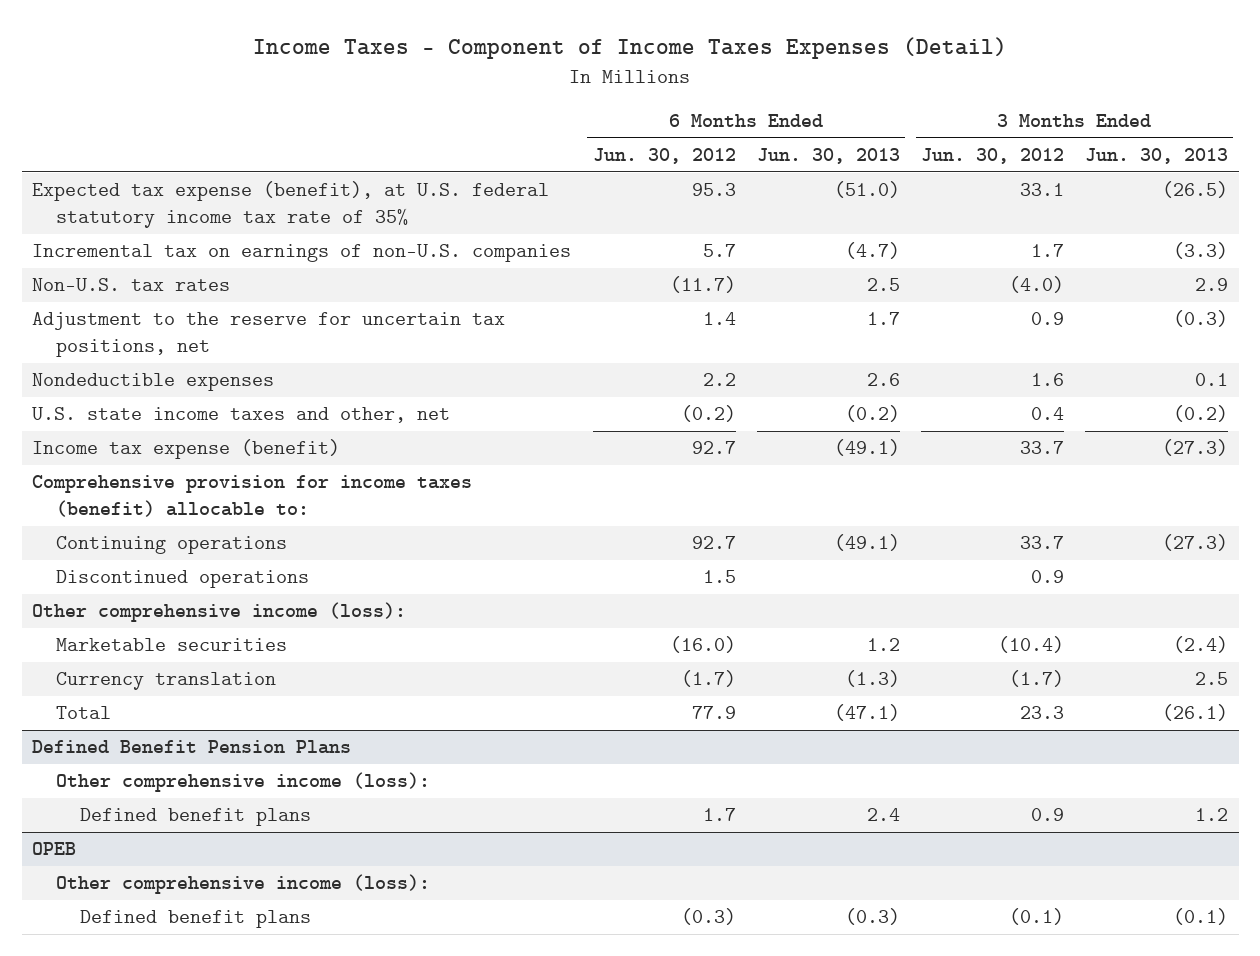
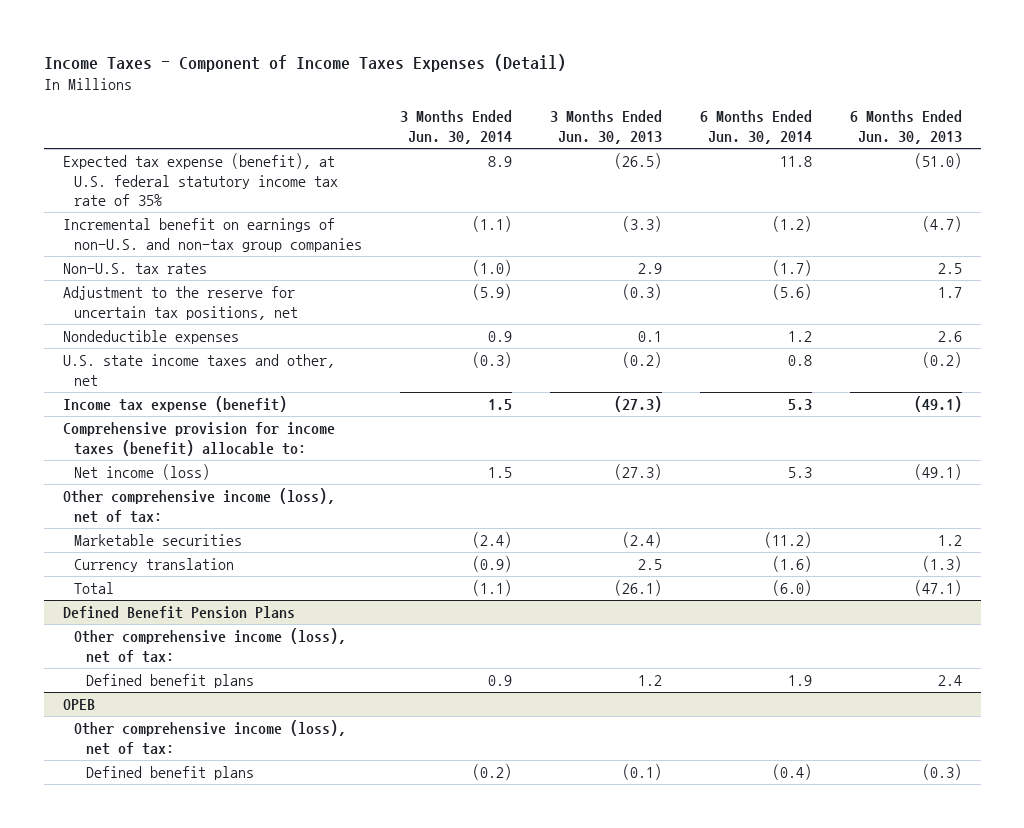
[592,148,736,165] Jun. 30, 2012 -> none
[920,148,1064,165] Jun. 30, 2012 -> none
none -> [400,110,513,144] 3 Months Ended Jun. 30, 2014
none -> [699,110,812,144] 6 Months Ended Jun. 30, 2014
[32,244,572,263] Incremental tax on earnings of non-U.S. companies -> [62,218,363,252] Incremental benefit on earnings of non-U.S. and non-tax group companies
[56,570,310,589] Discontinued operations -> none
[56,536,288,555] Continuing operations -> [74,464,211,481] Net income (loss)
[32,602,407,623] Other comprehensive income (loss): -> [62,488,335,523] Other comprehensive income (loss), net of tax:
[56,772,431,793] Other comprehensive income (loss): -> [74,628,347,663] Other comprehensive income (loss), net of tax:
[56,874,431,895] Other comprehensive income (loss): -> [74,720,347,755] Other comprehensive income (loss), net of tax:

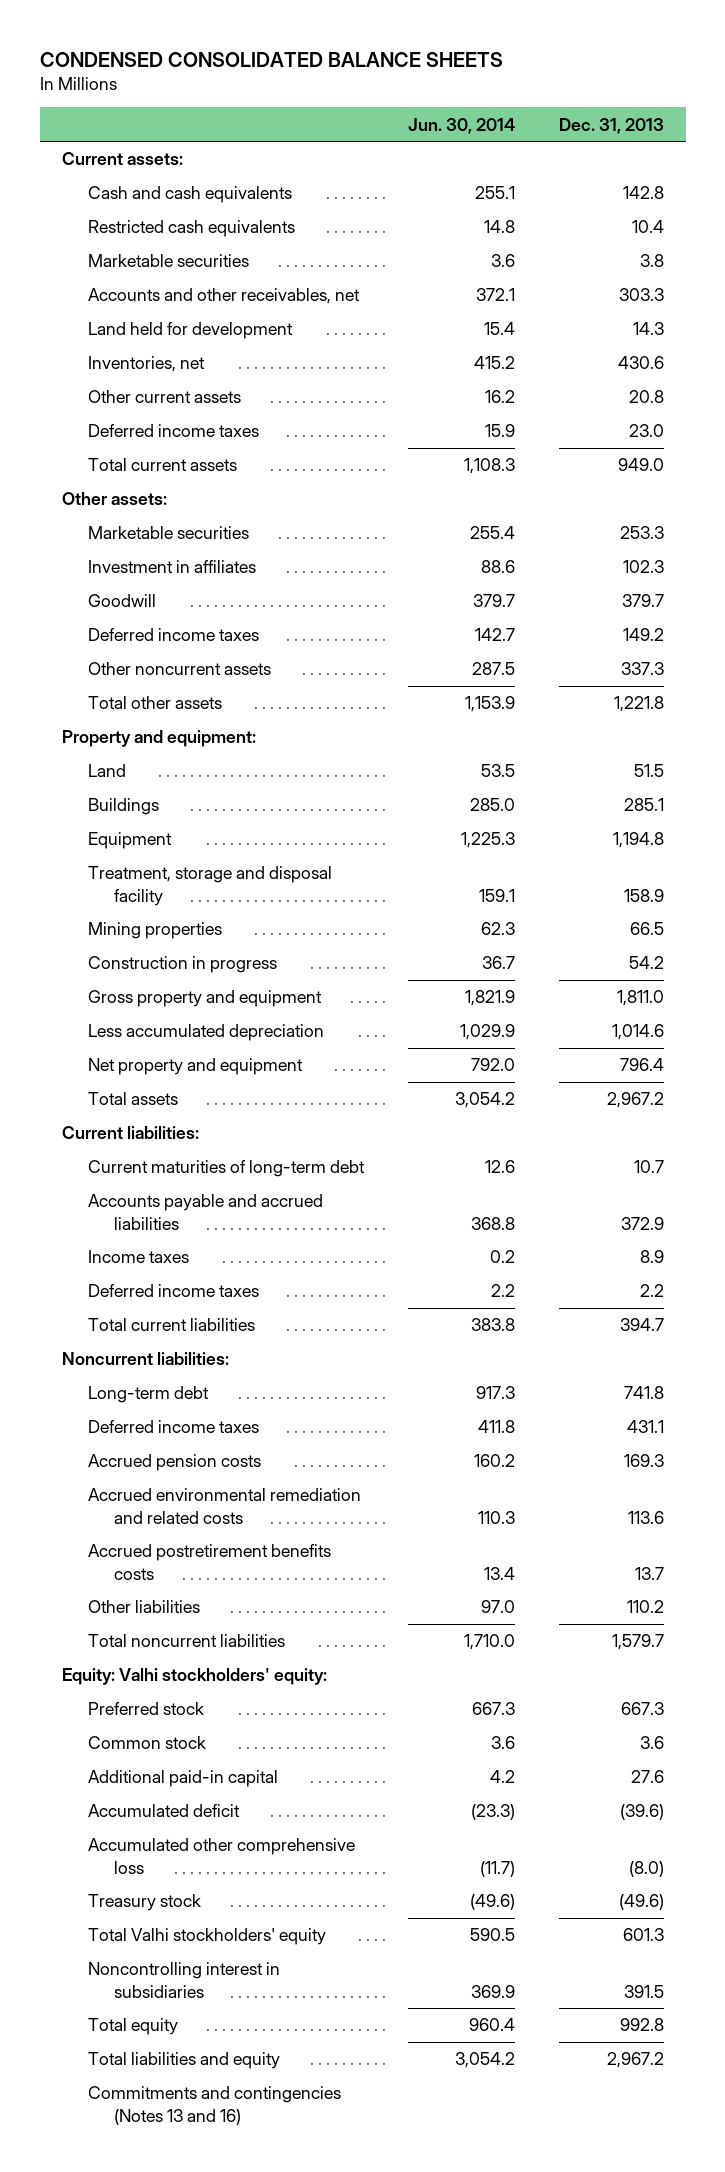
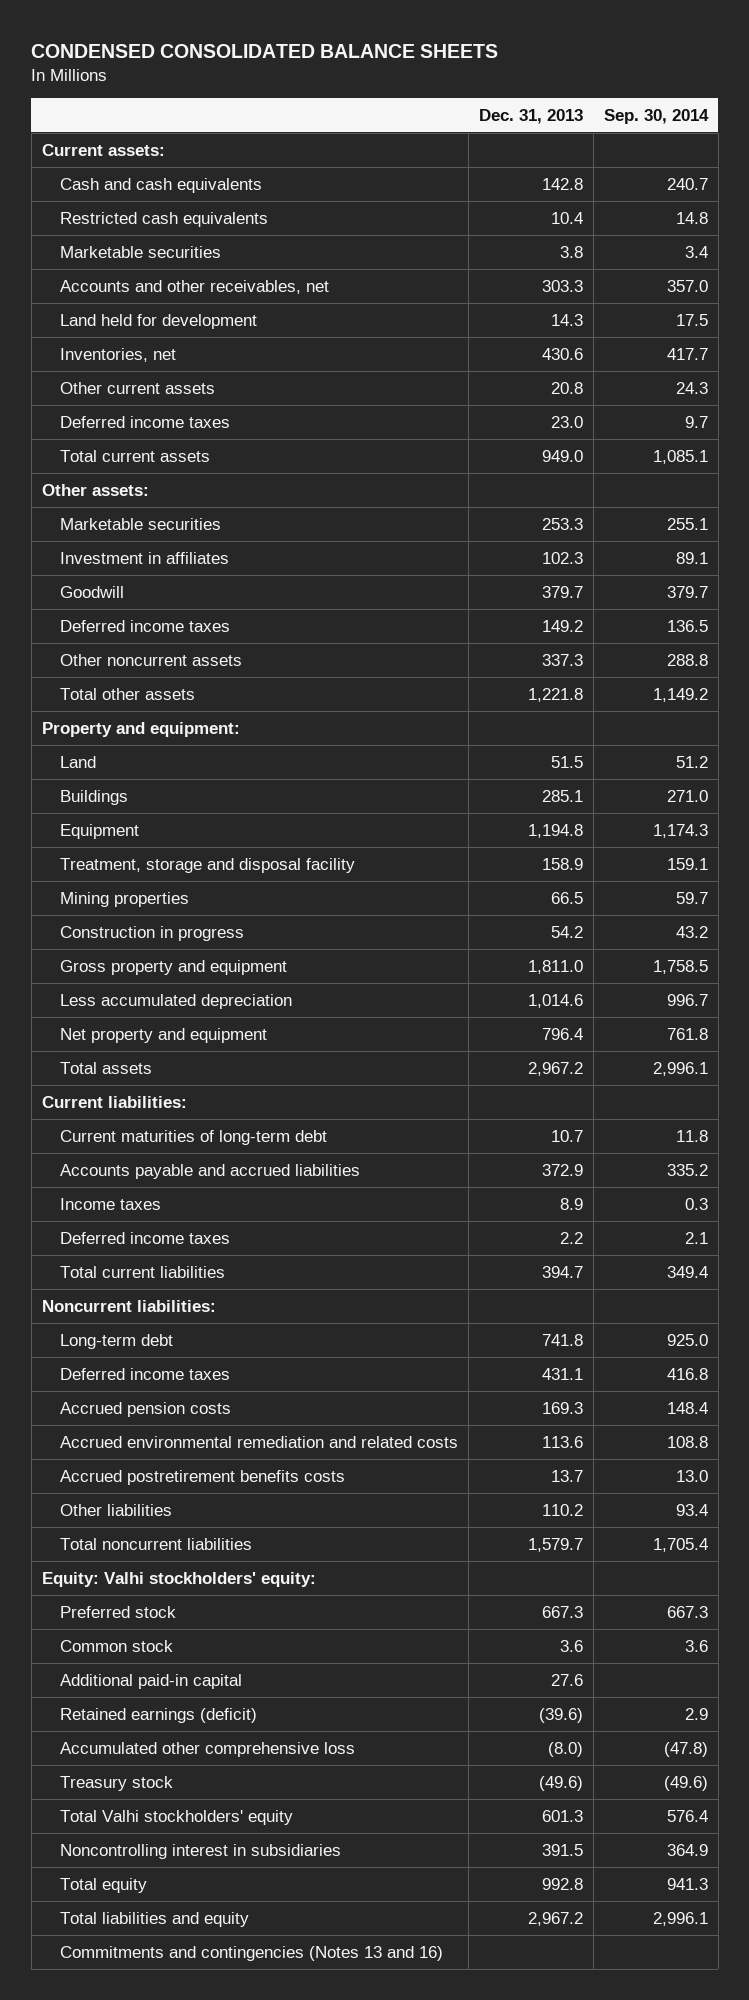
[407,117,515,134] Jun. 30, 2014 -> none
none -> [603,108,709,124] Sep. 30, 2014
[87,1804,240,1818] Accumulated deficit -> [59,1707,257,1723] Retained earnings (deficit)

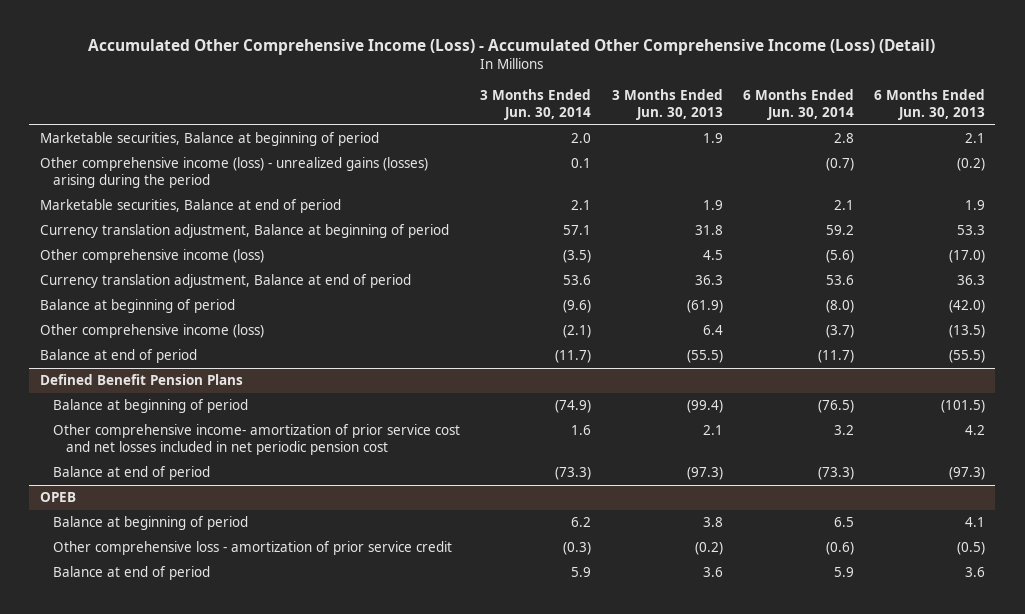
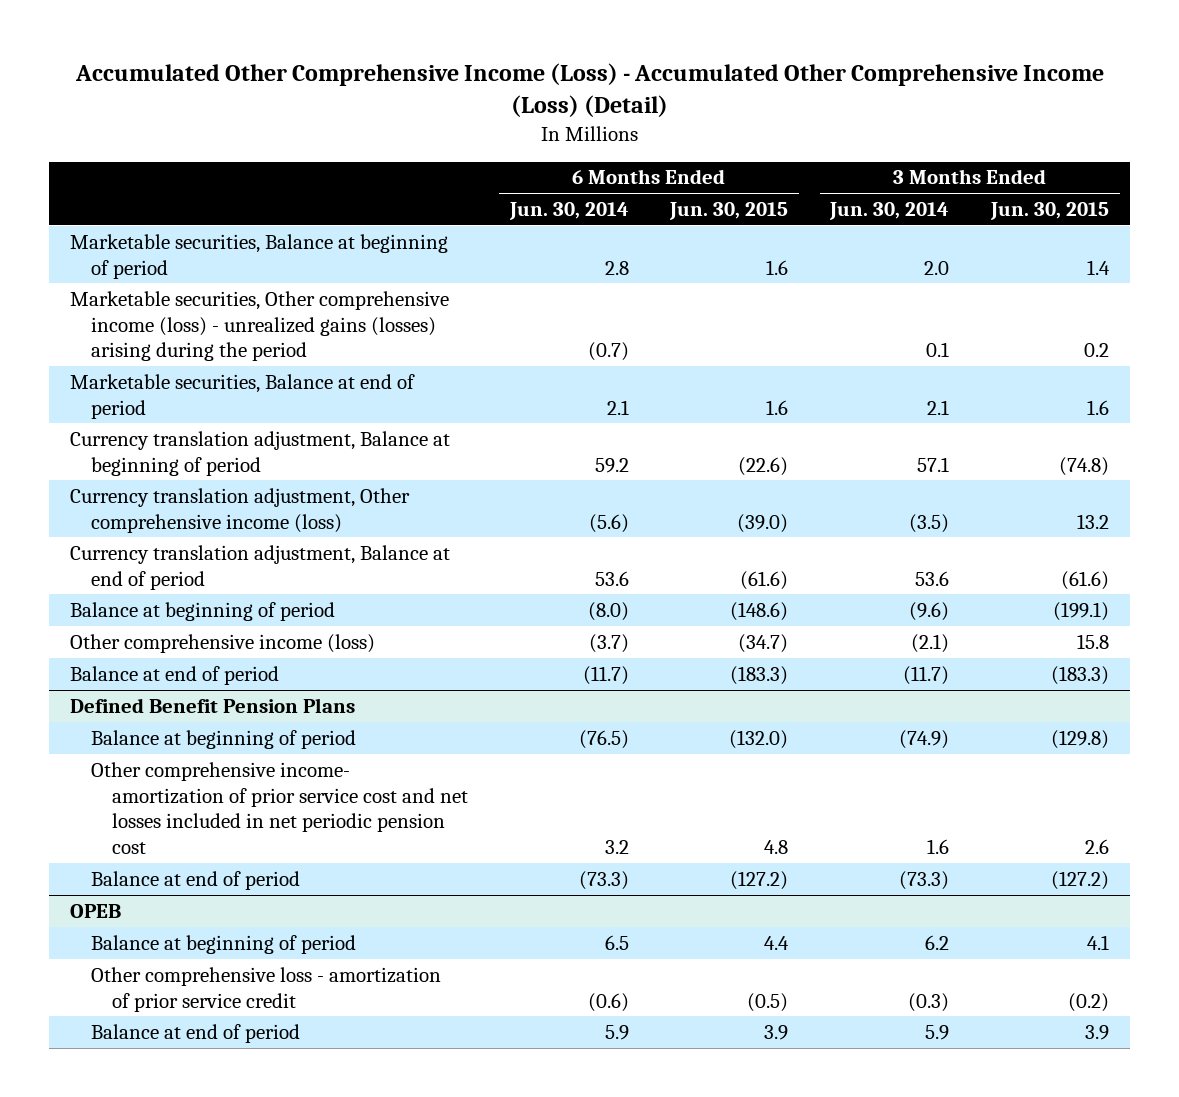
[611,88,723,121] 3 Months Ended Jun. 30, 2013 -> none
[874,88,986,121] 6 Months Ended Jun. 30, 2013 -> none
none -> [669,202,789,221] Jun. 30, 2015
none -> [990,202,1110,221] Jun. 30, 2015
[39,157,428,189] Other comprehensive income (loss) - unrealized gains (losses) arising during the period -> [69,290,449,362] Marketable securities, Other comprehensive income (loss) - unrealized gains (losses) arising during the period
[39,249,264,264] Other comprehensive income (loss) -> [69,487,410,533] Currency translation adjustment, Other comprehensive income (loss)

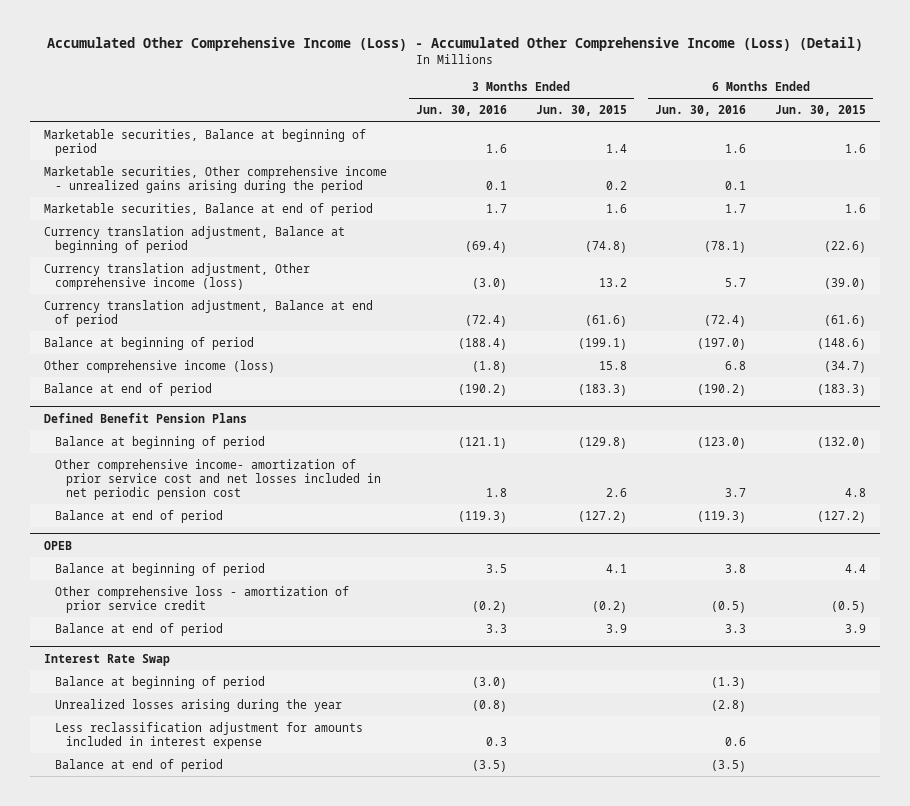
[508,202,629,221] Jun. 30, 2014 -> none
[829,202,950,221] Jun. 30, 2014 -> none
none -> [416,105,508,117] Jun. 30, 2016
none -> [655,105,747,117] Jun. 30, 2016
[69,290,449,362] Marketable securities, Other comprehensive income (loss) - unrealized gains (losses) arising during the period -> [44,165,388,193] Marketable securities, Other comprehensive income - unrealized gains arising during the period
none -> [44,653,171,666] Interest Rate Swap
none -> [55,675,266,689] Balance at beginning of period
none -> [55,698,343,712] Unrealized losses arising during the year
none -> [55,721,364,749] Less reclassification adjustment for amounts included in interest expense
none -> [55,758,224,772] Balance at end of period

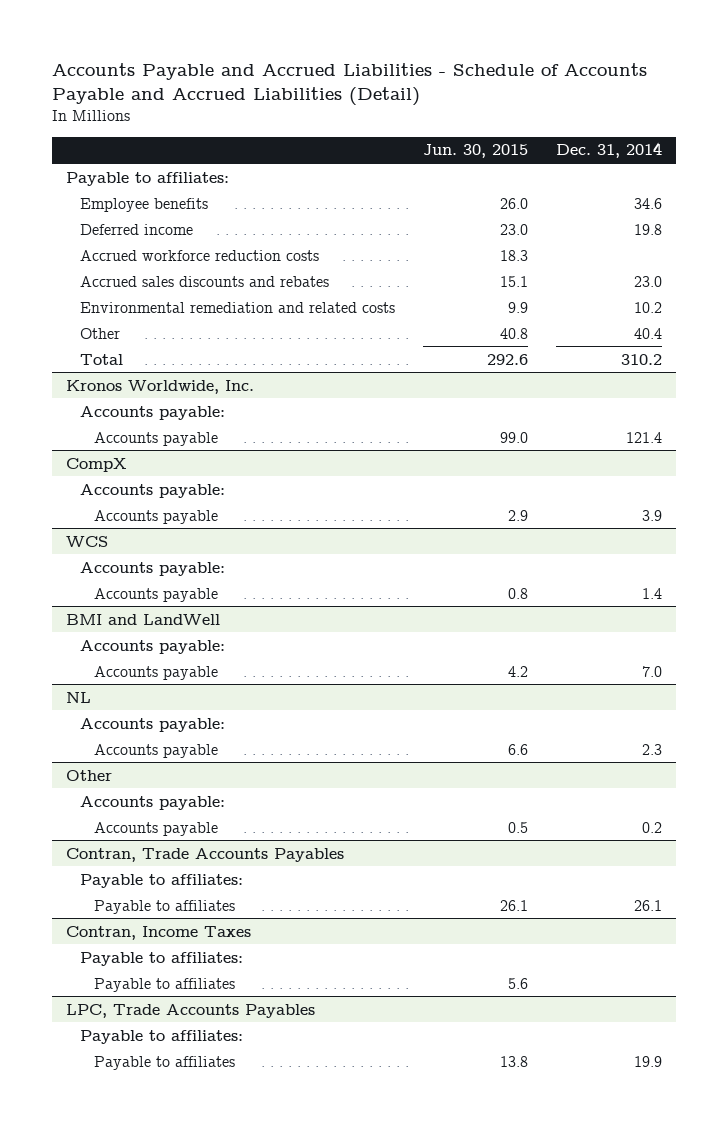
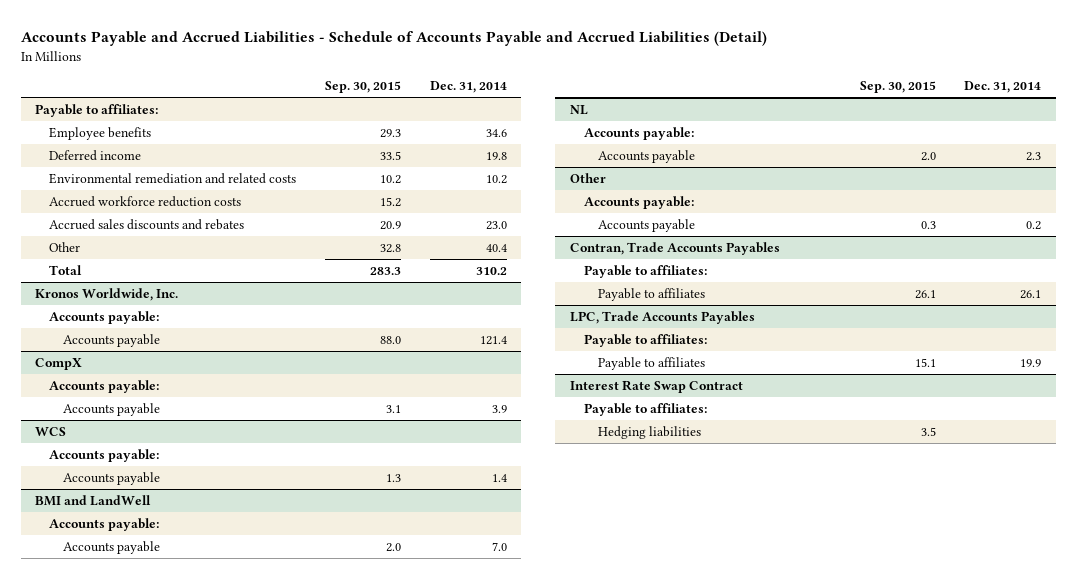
[422,144,528,159] Jun. 30, 2015 -> none
none -> [324,81,401,94] Sep. 30, 2015
[80,301,396,313] Environmental remediation and related costs -> [49,173,297,185] Environmental remediation and related costs
[66,925,252,940] Contran, Income Taxes -> none
[80,951,244,966] Payable to affiliates: -> none
[94,977,236,992] Payable to affiliates -> none
none -> [569,380,743,394] Interest Rate Swap Contract
none -> [583,403,707,417] Payable to affiliates:
none -> [597,426,701,440] Hedging liabilities

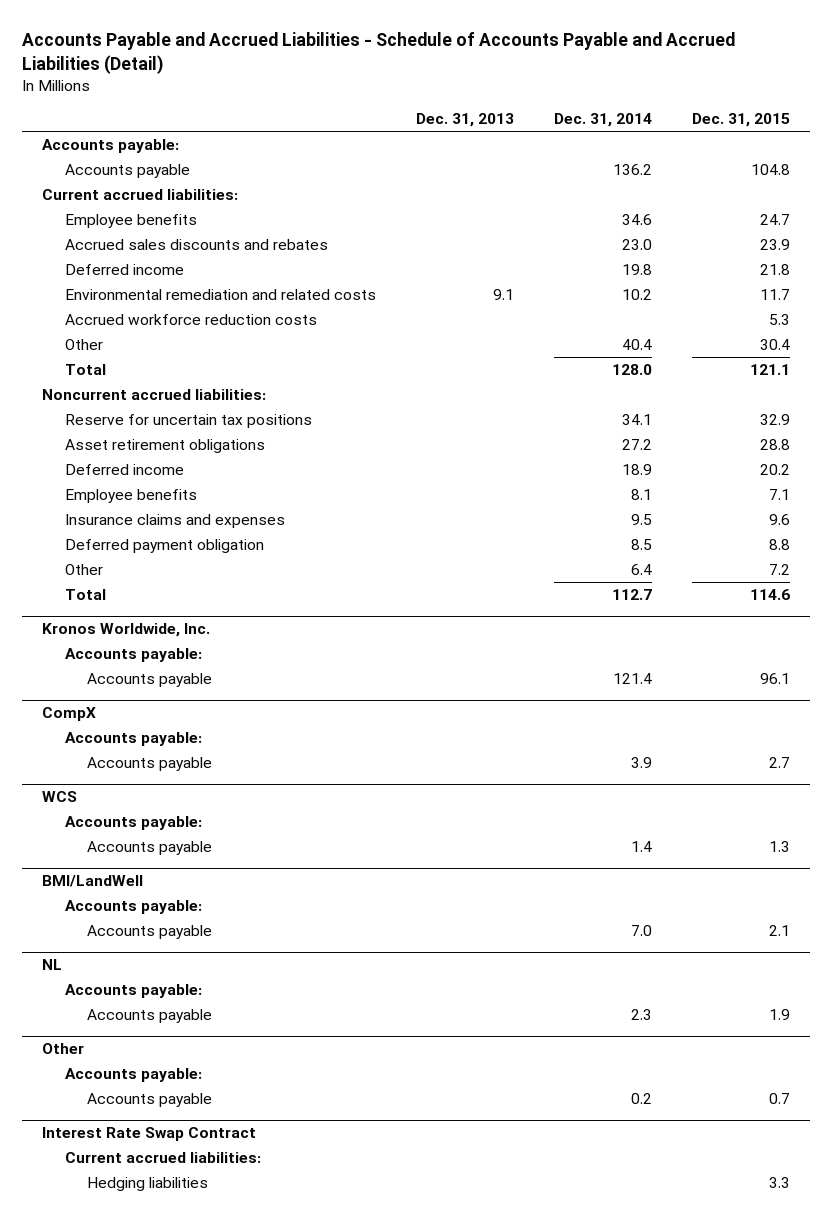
[324,81,401,94] Sep. 30, 2015 -> none
none -> [415,113,514,128] Dec. 31, 2013
none -> [691,113,790,128] Dec. 31, 2015
[35,104,159,118] Payable to affiliates: -> none
none -> [42,138,180,153] Accounts payable:
none -> [64,163,190,178] Accounts payable
none -> [42,188,239,200] Current accrued liabilities:
[49,219,245,231] Accrued sales discounts and rebates -> [64,238,328,250] Accrued sales discounts and rebates
[475,267,507,276] 310.2 -> [611,363,652,375] 128.0
none -> [42,388,267,400] Noncurrent accrued liabilities:
none -> [64,413,312,428] Reserve for uncertain tax positions
none -> [64,438,265,453] Asset retirement obligations
none -> [64,463,184,475] Deferred income
none -> [64,488,197,503] Employee benefits
none -> [64,513,285,528] Insurance claims and expenses
none -> [64,538,264,553] Deferred payment obligation
none -> [64,563,103,575] Other
none -> [64,588,106,600] Total
[35,495,152,507] BMI and LandWell -> [42,874,144,887] BMI/LandWell
[569,242,780,256] Contran, Trade Accounts Payables -> none
[583,265,707,279] Payable to affiliates: -> none
[597,288,705,302] Payable to affiliates -> none
[569,311,755,325] LPC, Trade Accounts Payables -> none
[583,334,707,348] Payable to affiliates: -> none
[597,357,705,371] Payable to affiliates -> none
[583,403,707,417] Payable to affiliates: -> none
none -> [64,1151,261,1163] Current accrued liabilities:

